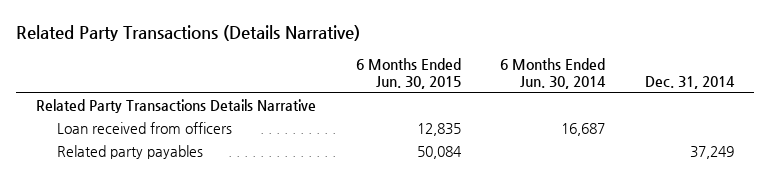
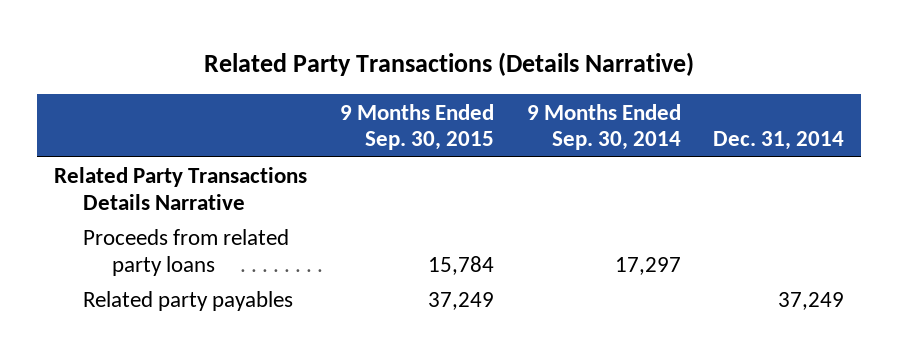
[355,57,461,90] 6 Months Ended Jun. 30, 2015 -> none
[500,57,607,90] 6 Months Ended Jun. 30, 2014 -> none
none -> [339,103,494,150] 9 Months Ended Sep. 30, 2015
none -> [526,103,681,150] 9 Months Ended Sep. 30, 2014
[56,122,232,135] Loan received from officers -> [83,229,290,276] Proceeds from related party loans

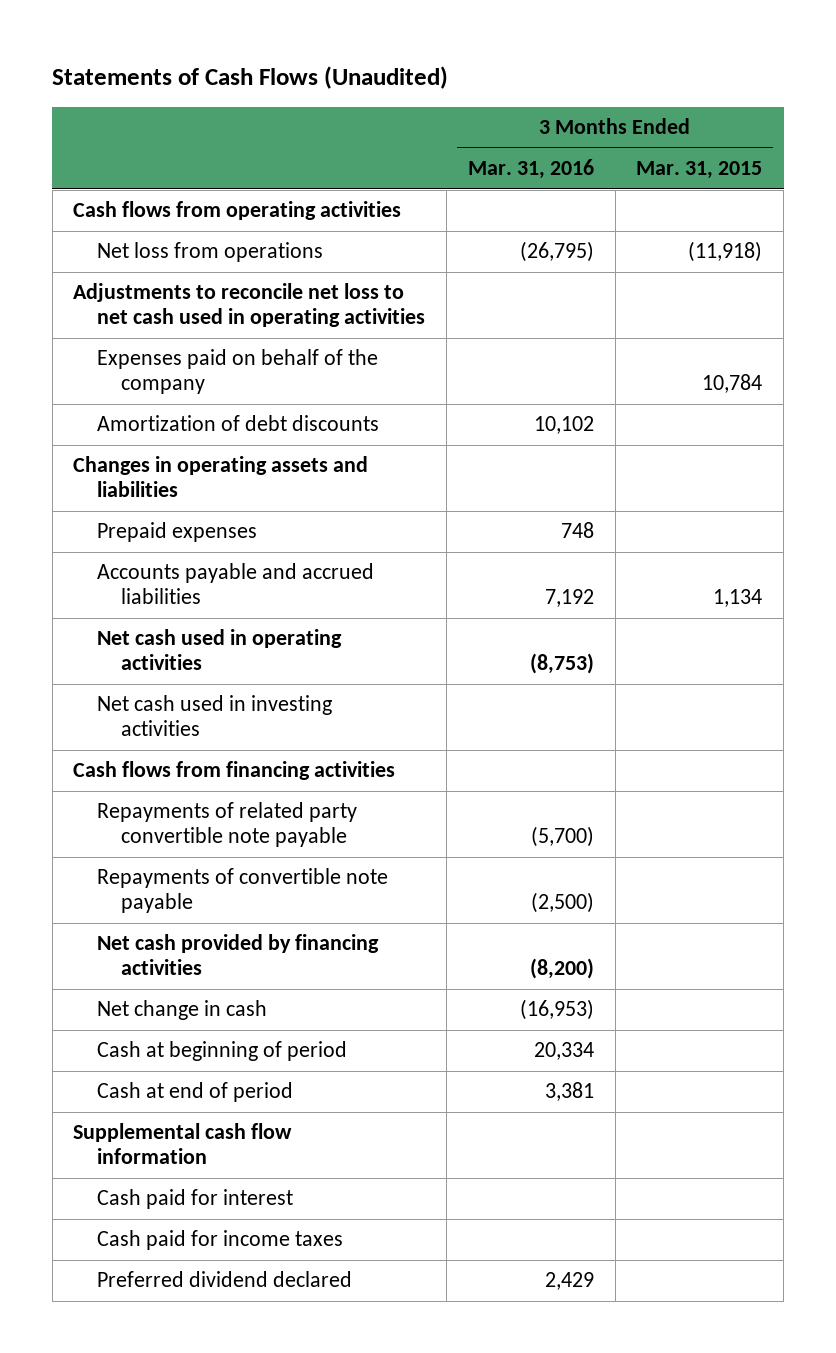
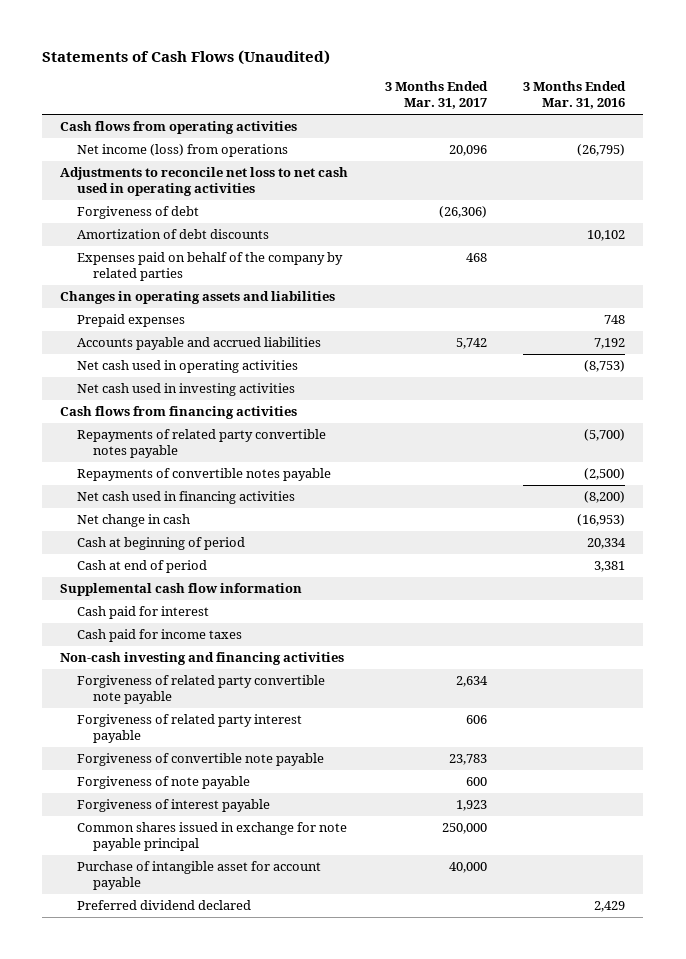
[636,161,763,180] Mar. 31, 2015 -> none
none -> [384,81,488,110] 3 Months Ended Mar. 31, 2017
[97,242,324,263] Net loss from operations -> [76,144,288,158] Net income (loss) from operations
[97,349,379,395] Expenses paid on behalf of the company -> none
none -> [76,206,199,220] Forgiveness of debt
none -> [76,252,343,282] Expenses paid on behalf of the company by related parties
[97,802,358,848] Repayments of related party convertible note payable -> [76,429,326,459] Repayments of related party convertible notes payable
[97,868,389,914] Repayments of convertible note payable -> [76,468,331,482] Repayments of convertible notes payable
[97,934,380,976] Net cash provided by financing activities -> [76,491,295,505] Net cash used in financing activities
none -> [60,652,345,666] Non-cash investing and financing activities
none -> [76,675,325,705] Forgiveness of related party convertible note payable
none -> [76,714,302,744] Forgiveness of related party interest payable
none -> [76,753,324,767] Forgiveness of convertible note payable
none -> [76,776,250,790] Forgiveness of note payable
none -> [76,799,270,813] Forgiveness of interest payable
none -> [76,822,347,852] Common shares issued in exchange for note payable principal
none -> [76,861,321,891] Purchase of intangible asset for account payable

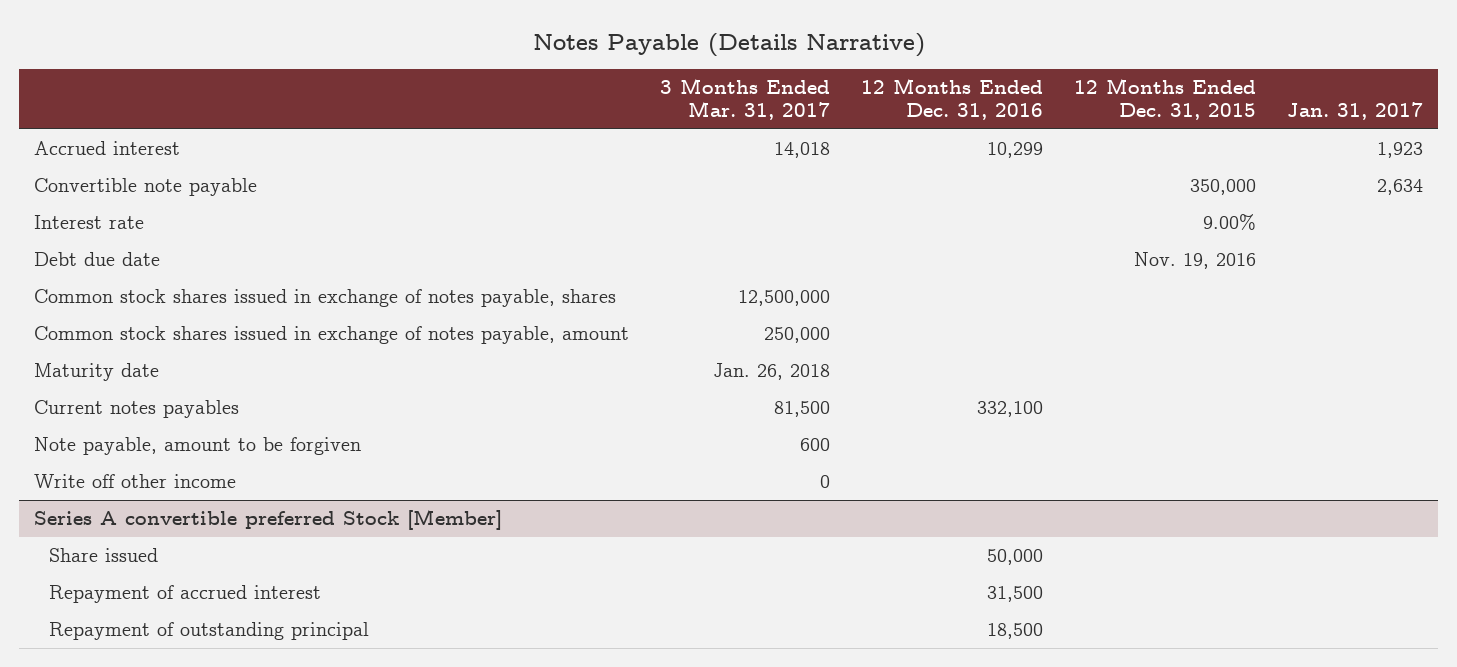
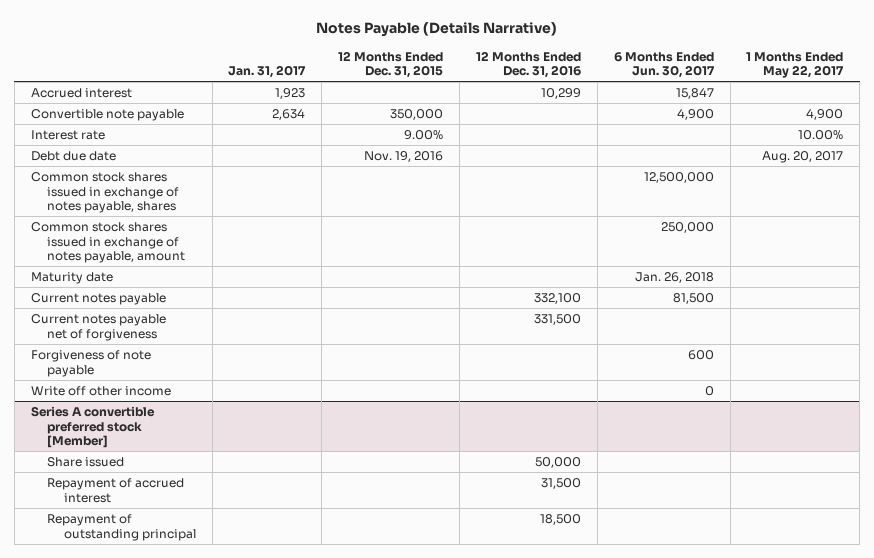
[660,78,831,121] 3 Months Ended Mar. 31, 2017 -> none
none -> [613,51,715,79] 6 Months Ended Jun. 30, 2017
none -> [746,51,845,79] 1 Months Ended May 22, 2017
[34,437,362,456] Note payable, amount to be forgiven -> none
[34,400,240,419] Current notes payables -> [30,292,166,305] Current notes payable
none -> [30,313,166,341] Current notes payable net of forgiveness
none -> [30,349,151,377] Forgiveness of note payable
[34,509,503,531] Series A convertible preferred Stock [Member] -> [30,405,155,449] Series A convertible preferred stock [Member]

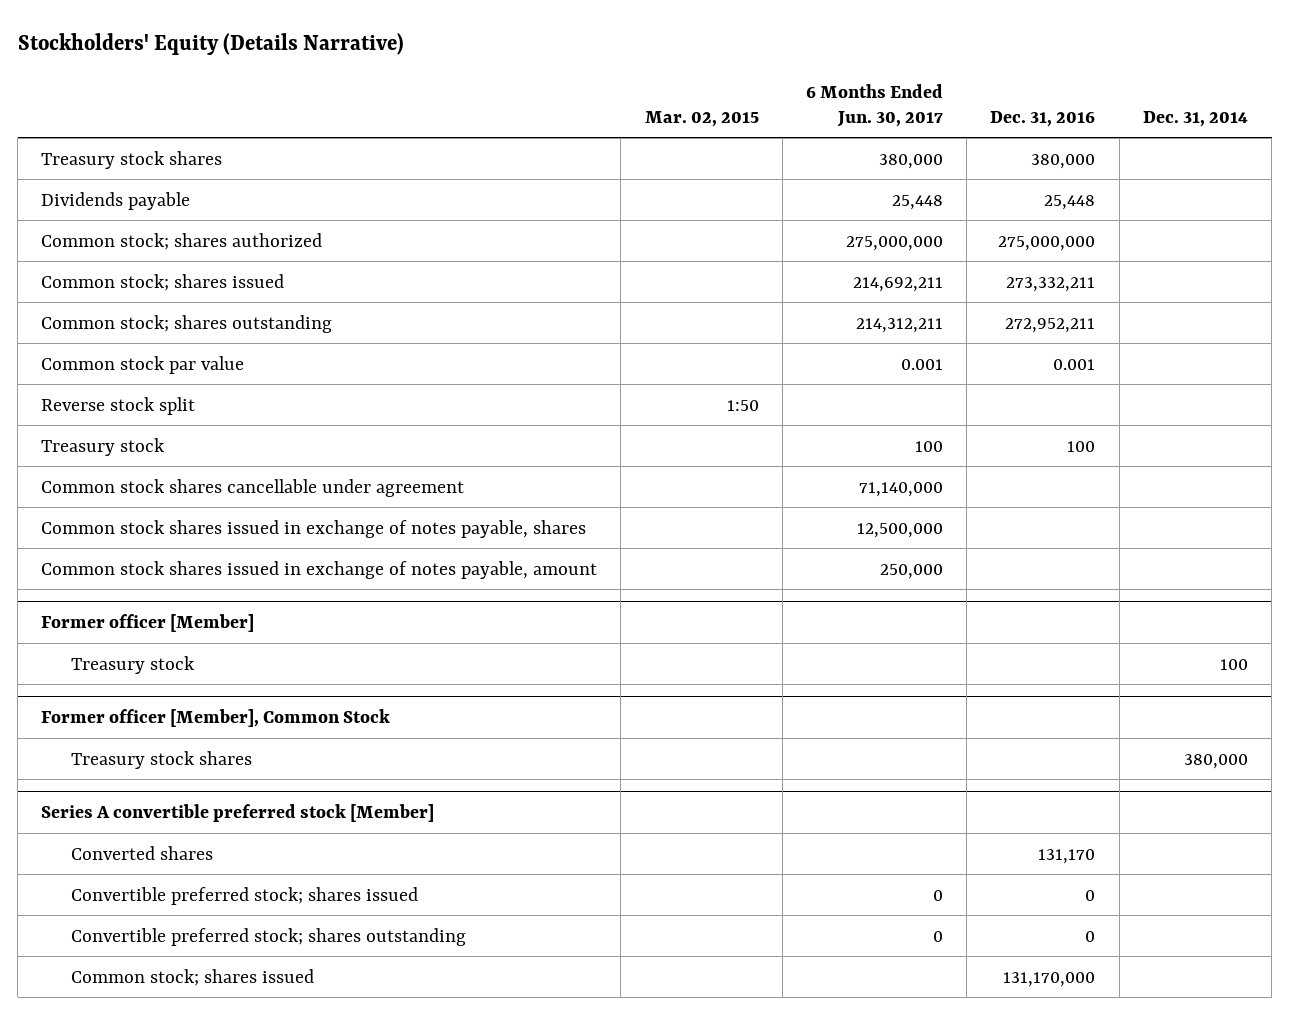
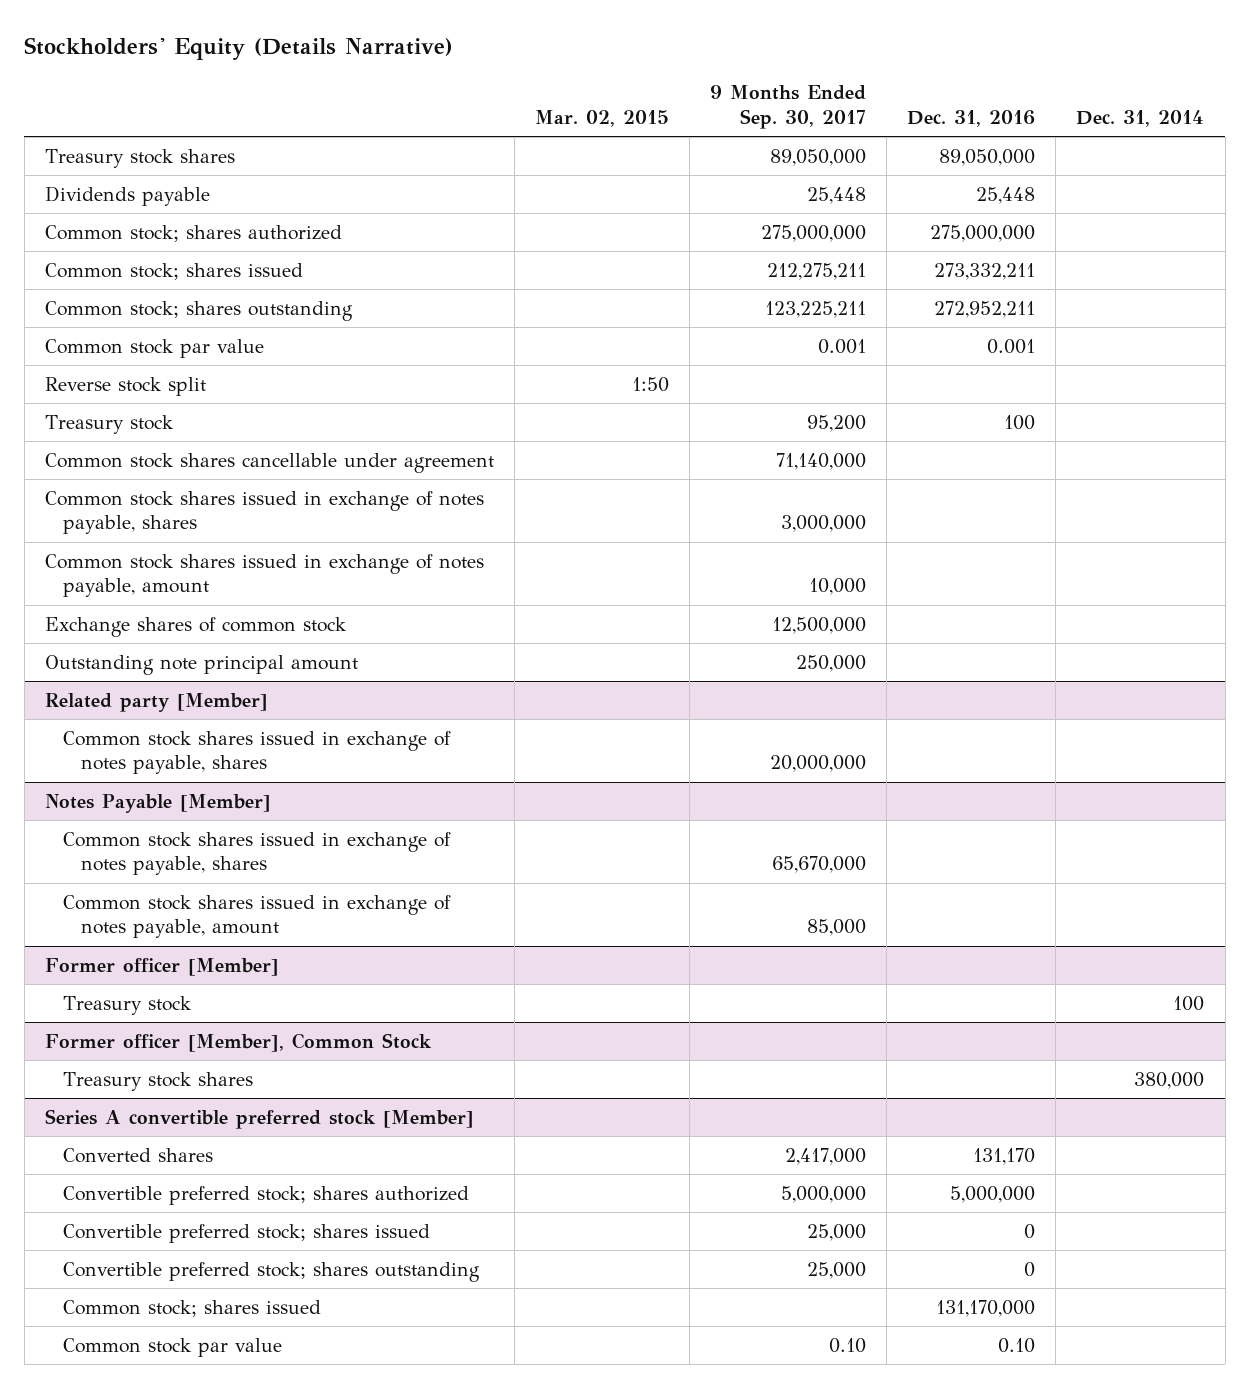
[806,83,944,127] 6 Months Ended Jun. 30, 2017 -> none
none -> [710,85,867,129] 9 Months Ended Sep. 30, 2017
[1031,153,1096,169] 380,000 -> [939,148,1036,166] 89,050,000
none -> [44,616,347,637] Exchange shares of common stock
none -> [44,654,358,675] Outstanding note principal amount
none -> [44,692,268,712] Related party [Member]
none -> [63,730,452,775] Common stock shares issued in exchange of notes payable, shares
none -> [44,793,271,813] Notes Payable [Member]
none -> [63,831,452,876] Common stock shares issued in exchange of notes payable, shares
none -> [63,894,452,939] Common stock shares issued in exchange of notes payable, amount
none -> [63,1185,470,1205] Convertible preferred stock; shares authorized
none -> [63,1337,283,1357] Common stock par value

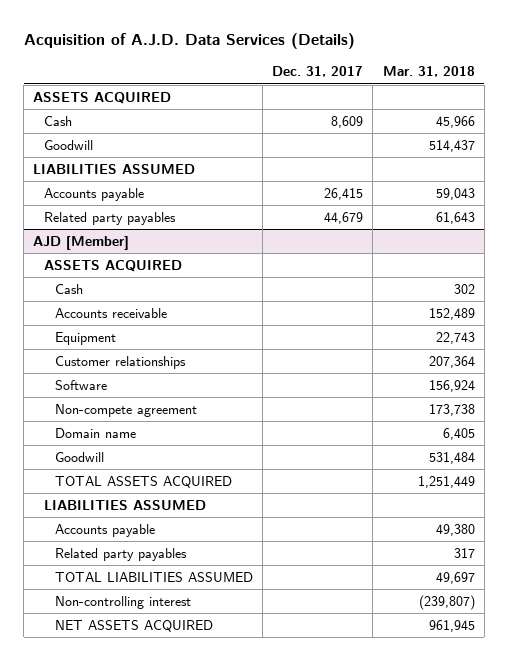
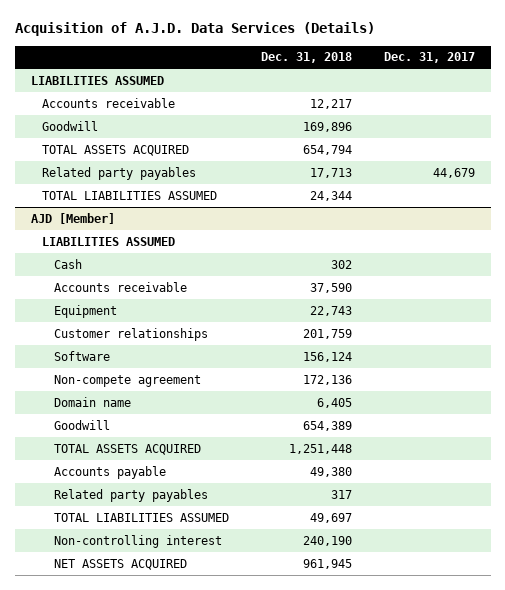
[382,66,475,78] Mar. 31, 2018 -> none
none -> [260,52,352,64] Dec. 31, 2018
[33,92,172,105] ASSETS ACQUIRED -> none
[44,116,73,127] Cash -> none
[44,188,145,202] Accounts payable -> none
none -> [42,97,176,108] Accounts receivable
[44,140,94,151] Goodwill -> [42,120,99,131] Goodwill
none -> [42,144,190,156] TOTAL ASSETS ACQUIRED
none -> [42,190,218,200] TOTAL LIABILITIES ASSUMED
[44,260,183,273] ASSETS ACQUIRED -> none
[44,500,207,511] LIABILITIES ASSUMED -> [42,236,176,246] LIABILITIES ASSUMED

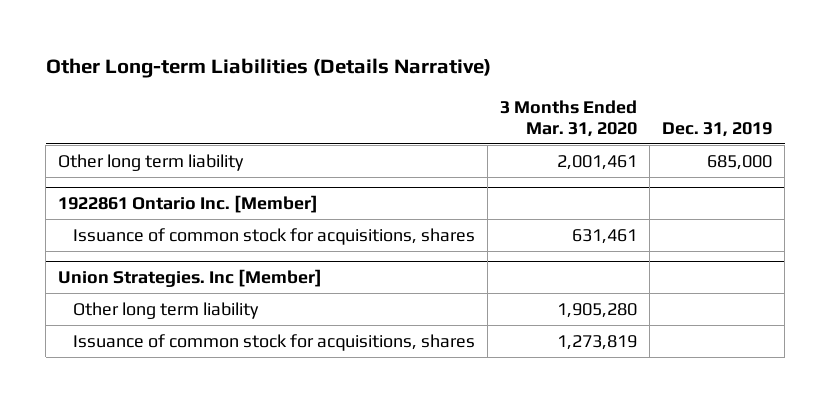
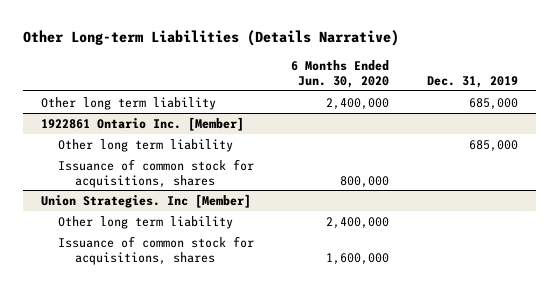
[500,99,638,137] 3 Months Ended Mar. 31, 2020 -> none
none -> [291,59,390,88] 6 Months Ended Jun. 30, 2020
none -> [58,138,234,152] Other long term liability

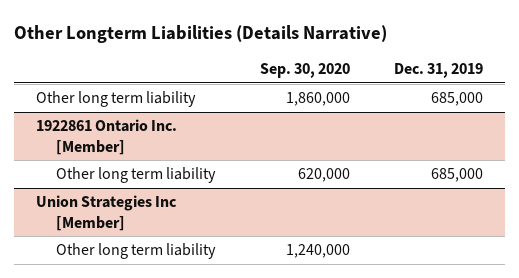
[22,30,399,47] Other Long-term Liabilities (Details Narrative) -> [13,24,387,43] Other Longterm Liabilities (Details Narrative)
[291,59,390,88] 6 Months Ended Jun. 30, 2020 -> none
none -> [259,63,350,79] Sep. 30, 2020
[58,158,255,188] Issuance of common stock for acquisitions, shares -> none
[41,193,252,208] Union Strategies. Inc [Member] -> [35,195,177,231] Union Strategies Inc [Member]
[58,235,255,265] Issuance of common stock for acquisitions, shares -> none

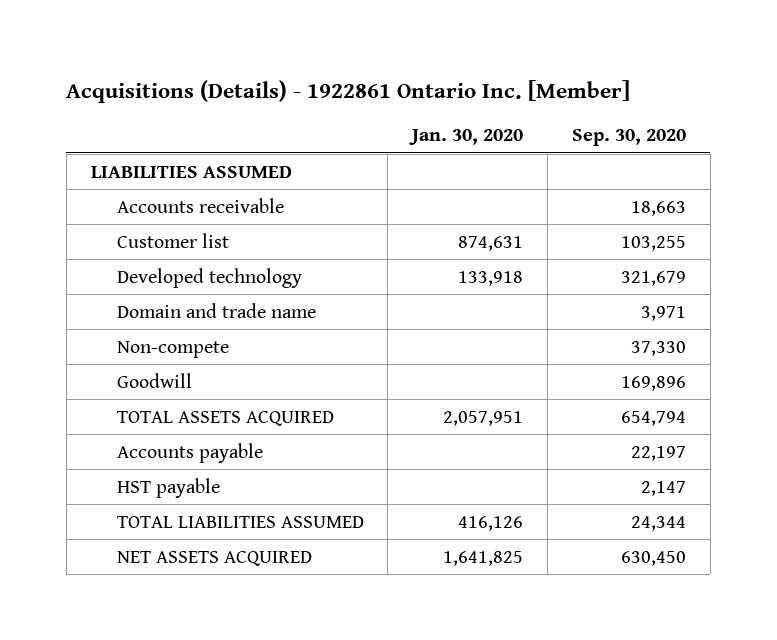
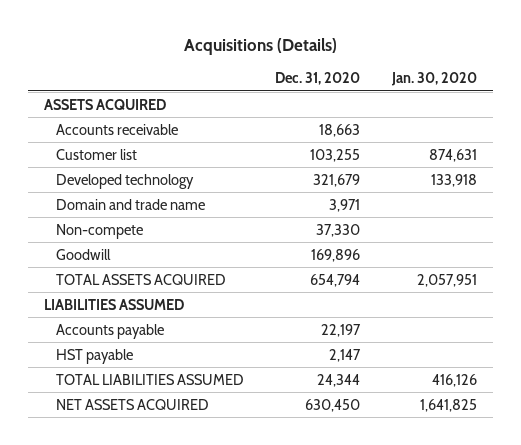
[66,79,631,103] Acquisitions (Details) - 1922861 Ontario Inc. [Member] -> [183,38,337,56] Acquisitions (Details)
[571,129,686,147] Sep. 30, 2020 -> none
none -> [275,72,361,86] Dec. 31, 2020
none -> [44,98,167,110] ASSETS ACQUIRED
[90,165,292,178] LIABILITIES ASSUMED -> [44,298,185,310] LIABILITIES ASSUMED

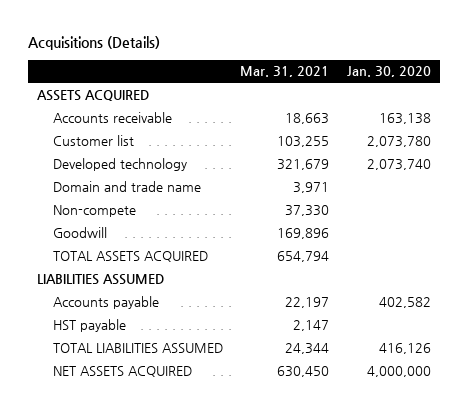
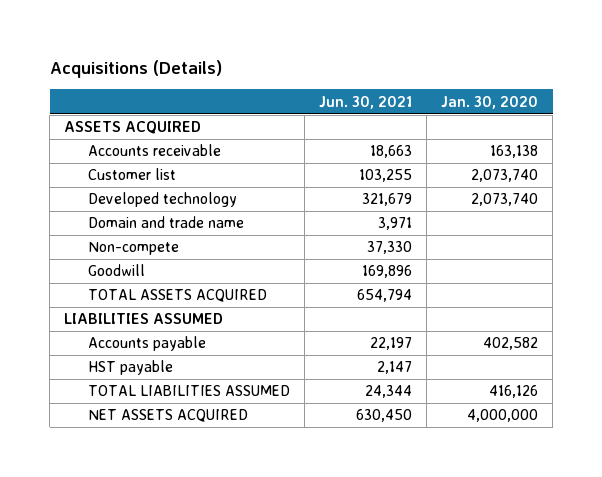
[240,66,330,78] Mar. 31, 2021 -> none
none -> [319,95,413,109] Jun. 30, 2021
[367,135,432,147] 2,073,780 -> [471,169,539,183] 2,073,740

